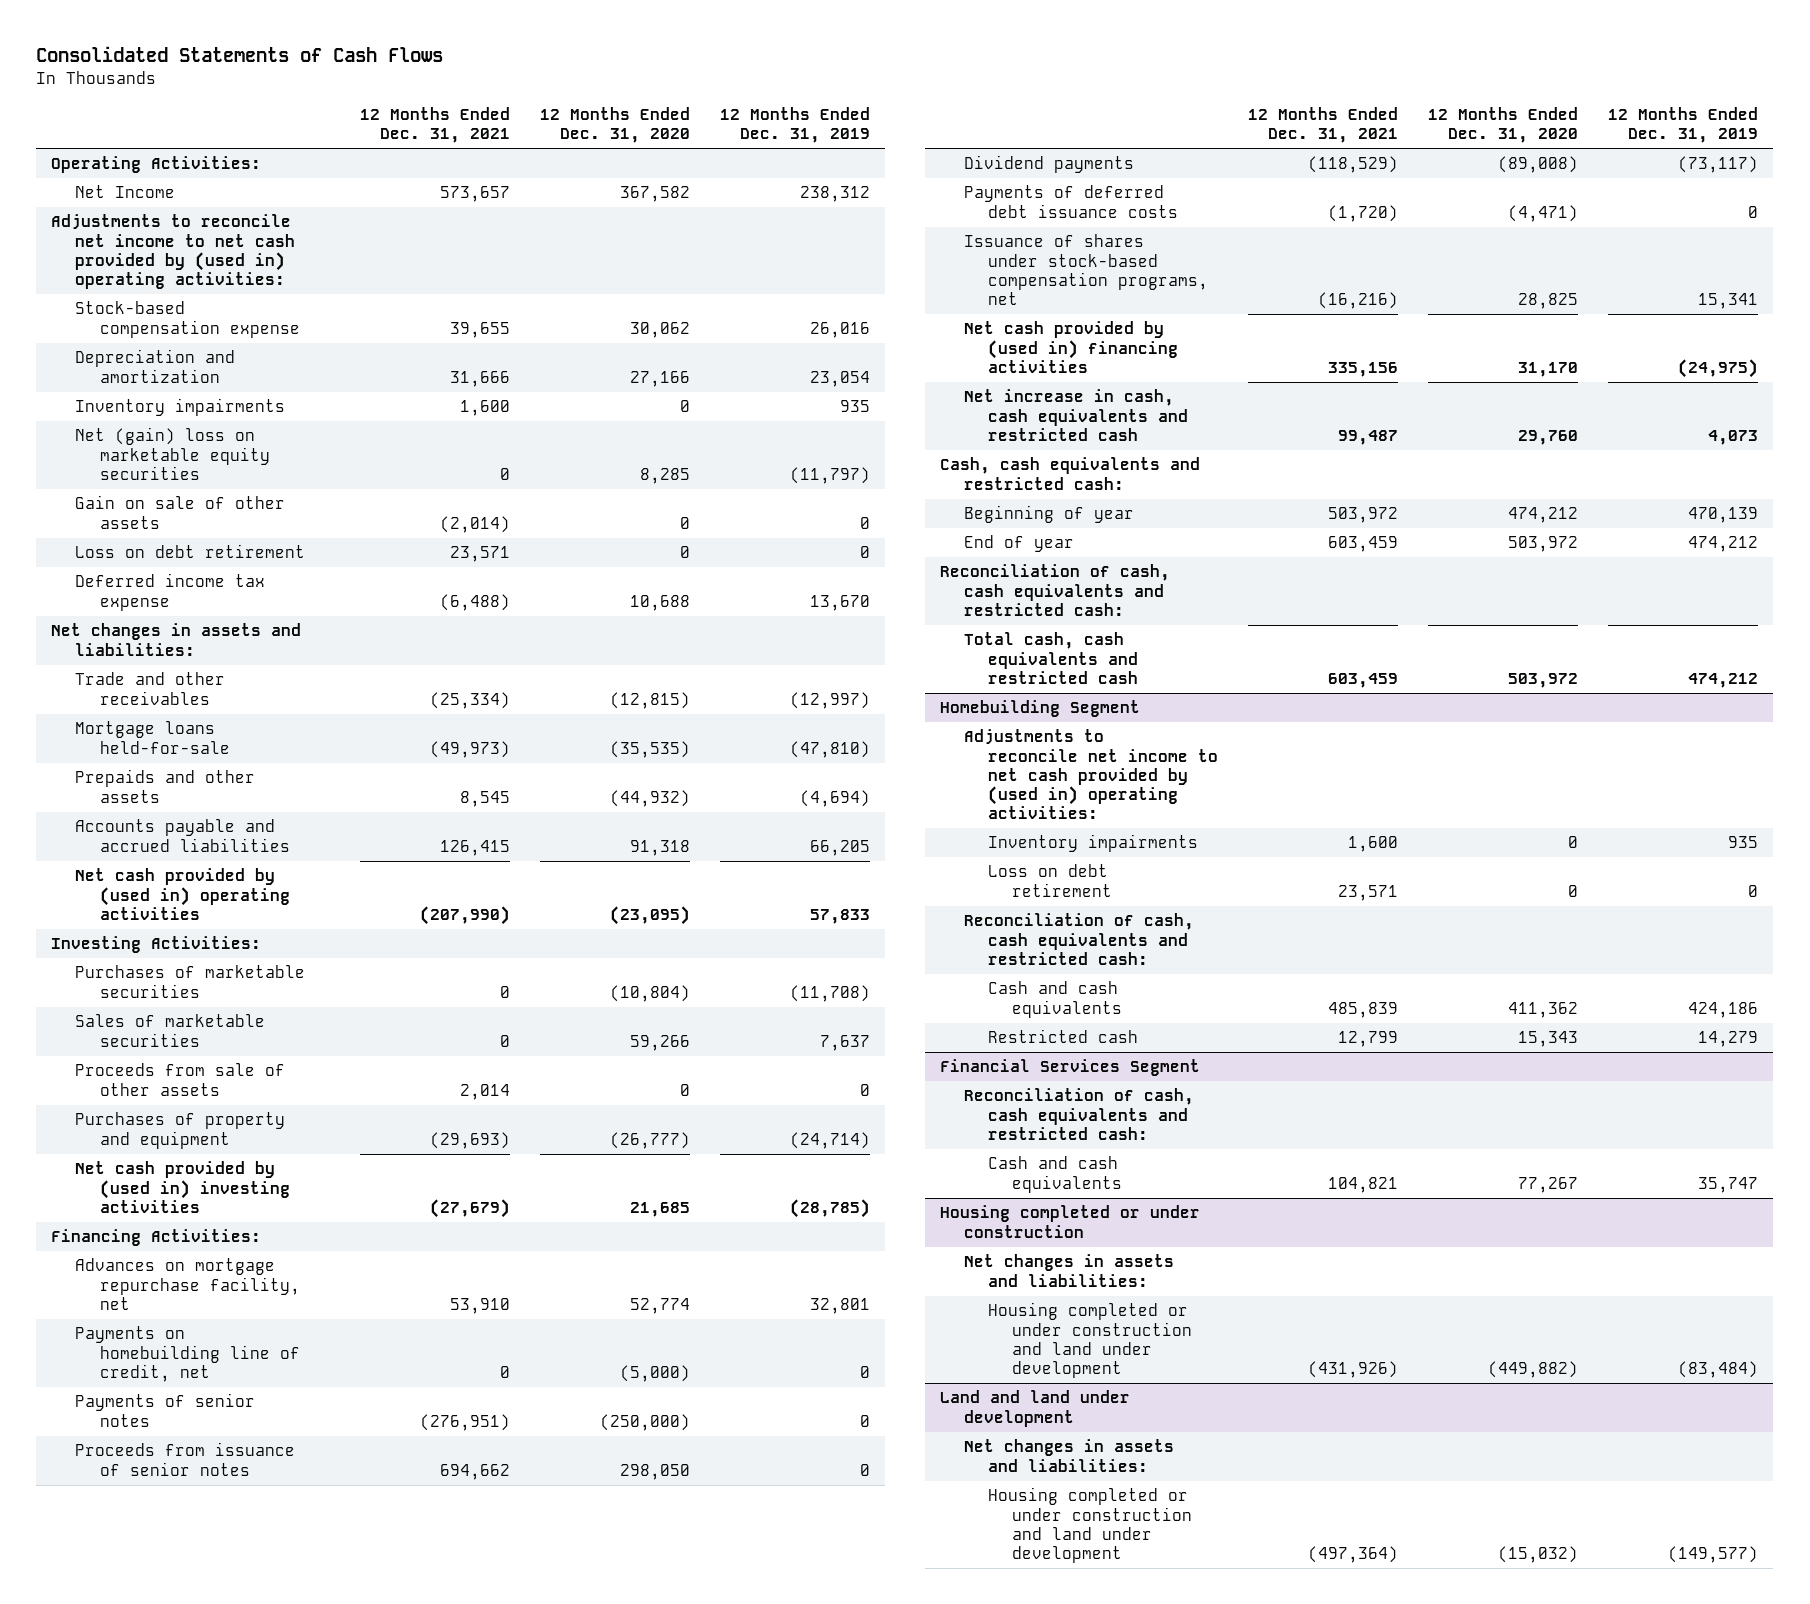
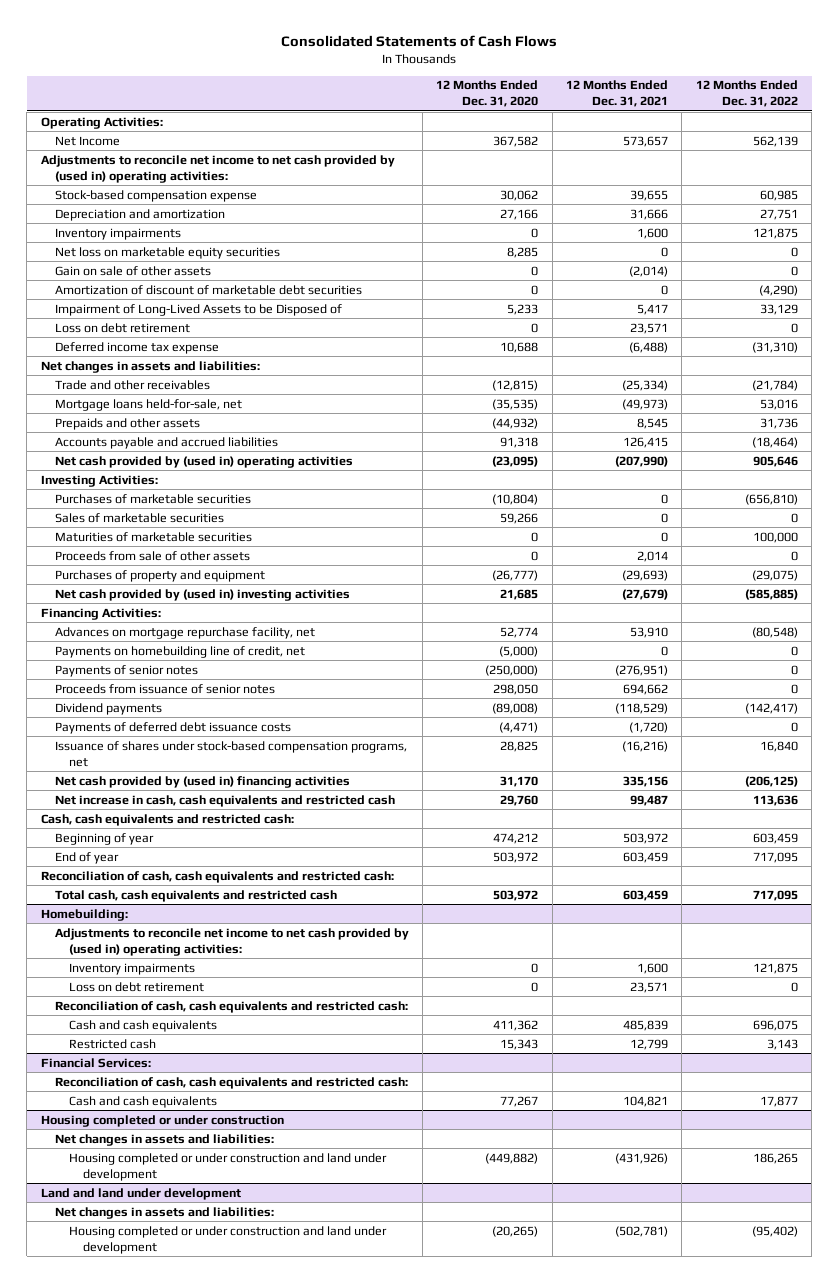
[719,107,870,144] 12 Months Ended Dec. 31, 2019 -> none
none -> [695,80,798,108] 12 Months Ended Dec. 31, 2022
[75,427,270,480] Net (gain) loss on marketable equity securities -> [54,246,280,259] Net loss on marketable equity securities
none -> [54,284,362,295] Amortization of discount of marketable debt securities
none -> [54,303,342,316] Impairment of Long-Lived Assets to be Disposed of
[75,721,230,754] Mortgage loans held-for-sale -> [54,398,242,411] Mortgage loans held-for-sale, net
none -> [54,531,252,542] Maturities of marketable securities
[940,700,1141,718] Homebuilding Segment -> [40,908,128,921] Homebuilding:
[940,1059,1201,1077] Financial Services Segment -> [40,1057,151,1068] Financial Services:
[1308,1546,1399,1564] (497,364) -> [615,1225,669,1237] (502,781)
[1498,1546,1579,1564] (15,032) -> [492,1225,539,1237] (20,265)

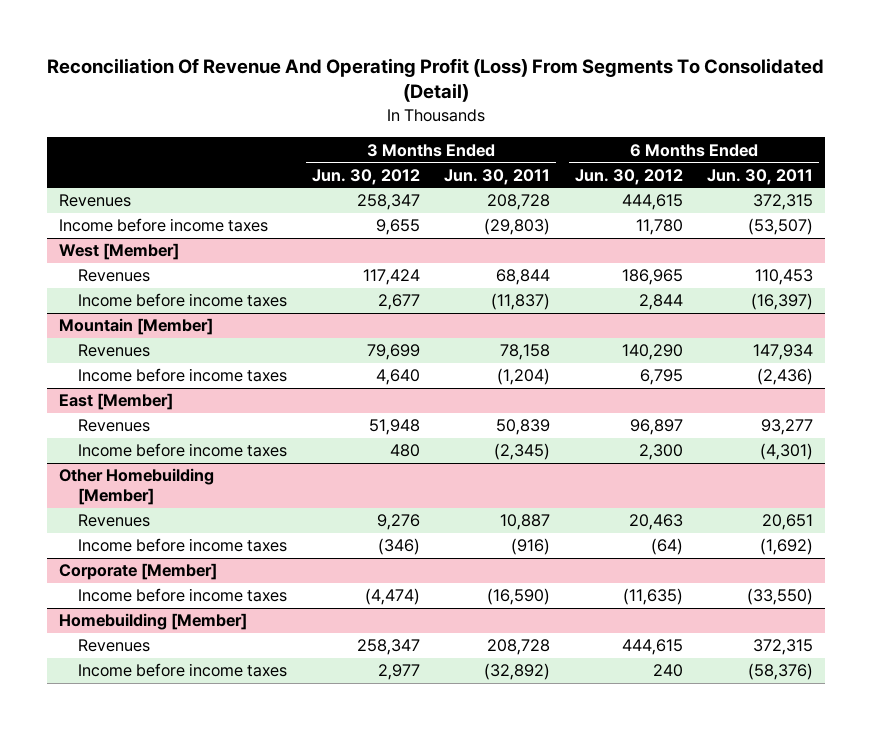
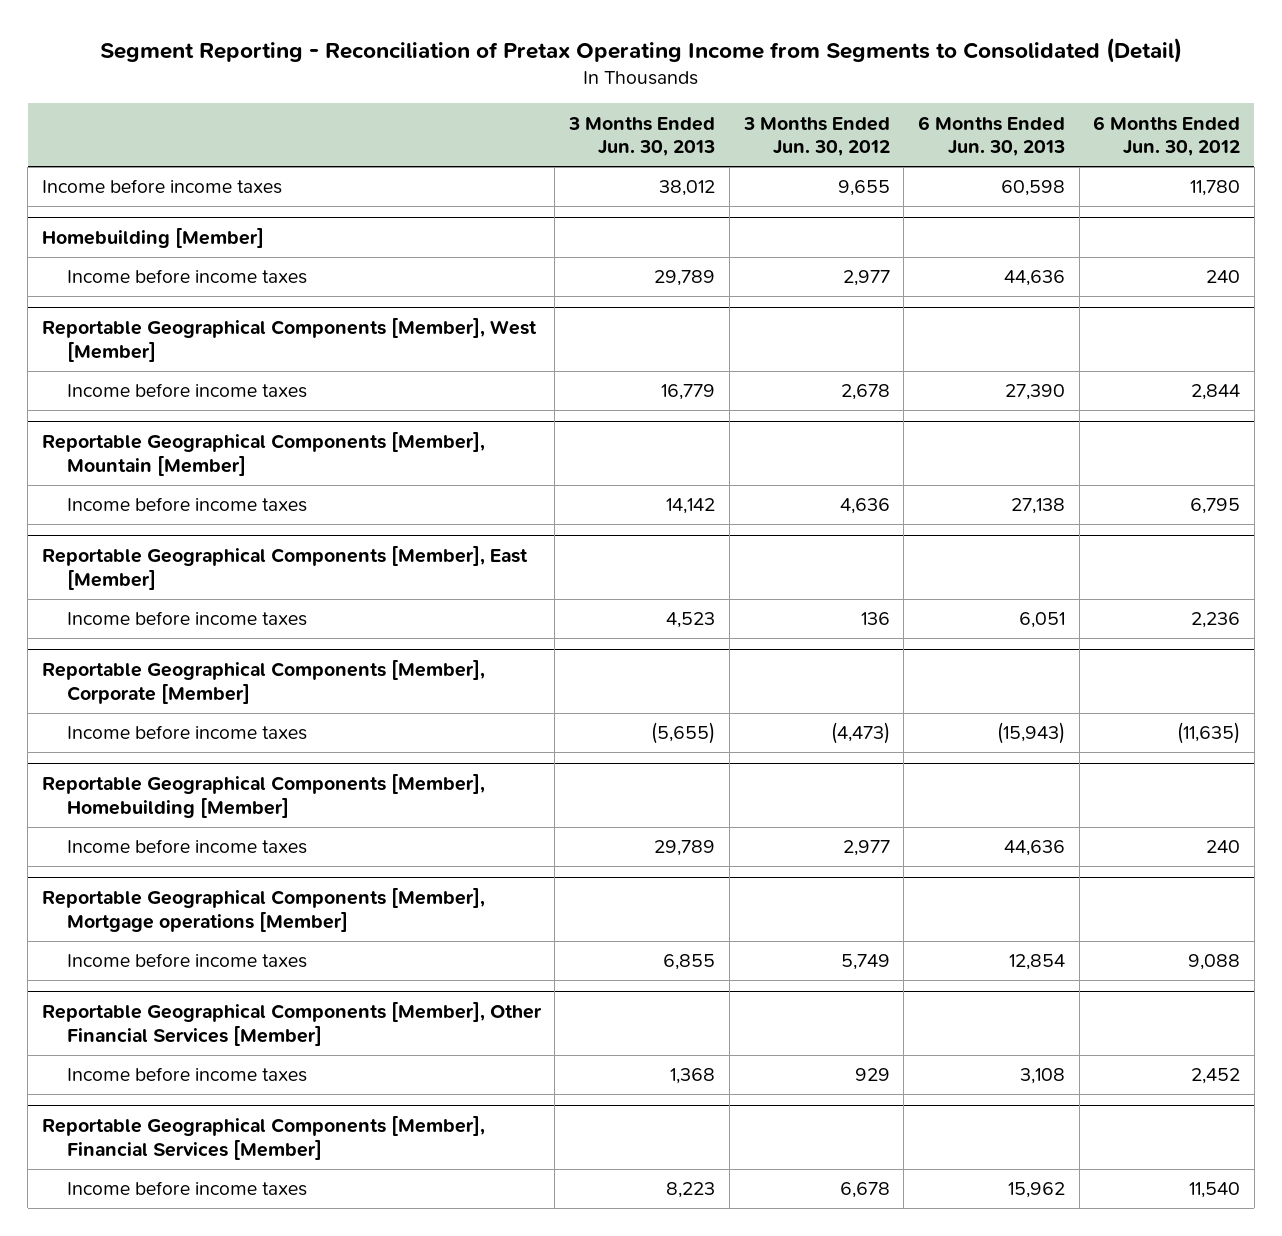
[46,57,824,103] Reconciliation Of Revenue And Operating Profit (Loss) From Segments To Consolidated (Detail) -> [100,37,1183,63] Segment Reporting - Reconciliation of Pretax Operating Income from Segments to Consolidated (Detail)
[444,168,551,185] Jun. 30, 2011 -> none
[707,168,814,185] Jun. 30, 2011 -> none
none -> [568,116,716,157] 3 Months Ended Jun. 30, 2013
none -> [917,115,1065,157] 6 Months Ended Jun. 30, 2013
[58,194,131,208] Revenues -> none
[58,243,179,261] West [Member] -> none
[78,269,151,283] Revenues -> none
[78,293,288,308] Income before income taxes -> none
[58,318,213,336] Mountain [Member] -> none
[78,344,151,358] Revenues -> none
[78,368,288,383] Income before income taxes -> none
[58,393,173,411] East [Member] -> none
[78,419,151,433] Revenues -> none
[78,443,288,458] Income before income taxes -> none
[58,468,214,506] Other Homebuilding [Member] -> none
[78,514,151,528] Revenues -> none
[78,538,288,553] Income before income taxes -> none
[58,563,217,581] Corporate [Member] -> none
[78,588,288,603] Income before income taxes -> none
[78,639,151,653] Revenues -> none
none -> [41,316,537,362] Reportable Geographical Components [Member], West [Member]
none -> [66,383,307,399] Income before income taxes
none -> [41,430,485,476] Reportable Geographical Components [Member], Mountain [Member]
none -> [66,497,307,513] Income before income taxes
none -> [41,544,528,590] Reportable Geographical Components [Member], East [Member]
none -> [66,611,307,627] Income before income taxes
none -> [41,658,485,704] Reportable Geographical Components [Member], Corporate [Member]
none -> [66,725,307,741] Income before income taxes
none -> [41,772,485,818] Reportable Geographical Components [Member], Homebuilding [Member]
none -> [66,839,307,855] Income before income taxes
none -> [41,886,485,932] Reportable Geographical Components [Member], Mortgage operations [Member]
none -> [66,953,307,969] Income before income taxes
none -> [41,1000,542,1046] Reportable Geographical Components [Member], Other Financial Services [Member]
none -> [66,1067,307,1083] Income before income taxes
none -> [41,1114,485,1160] Reportable Geographical Components [Member], Financial Services [Member]
none -> [66,1181,307,1197] Income before income taxes

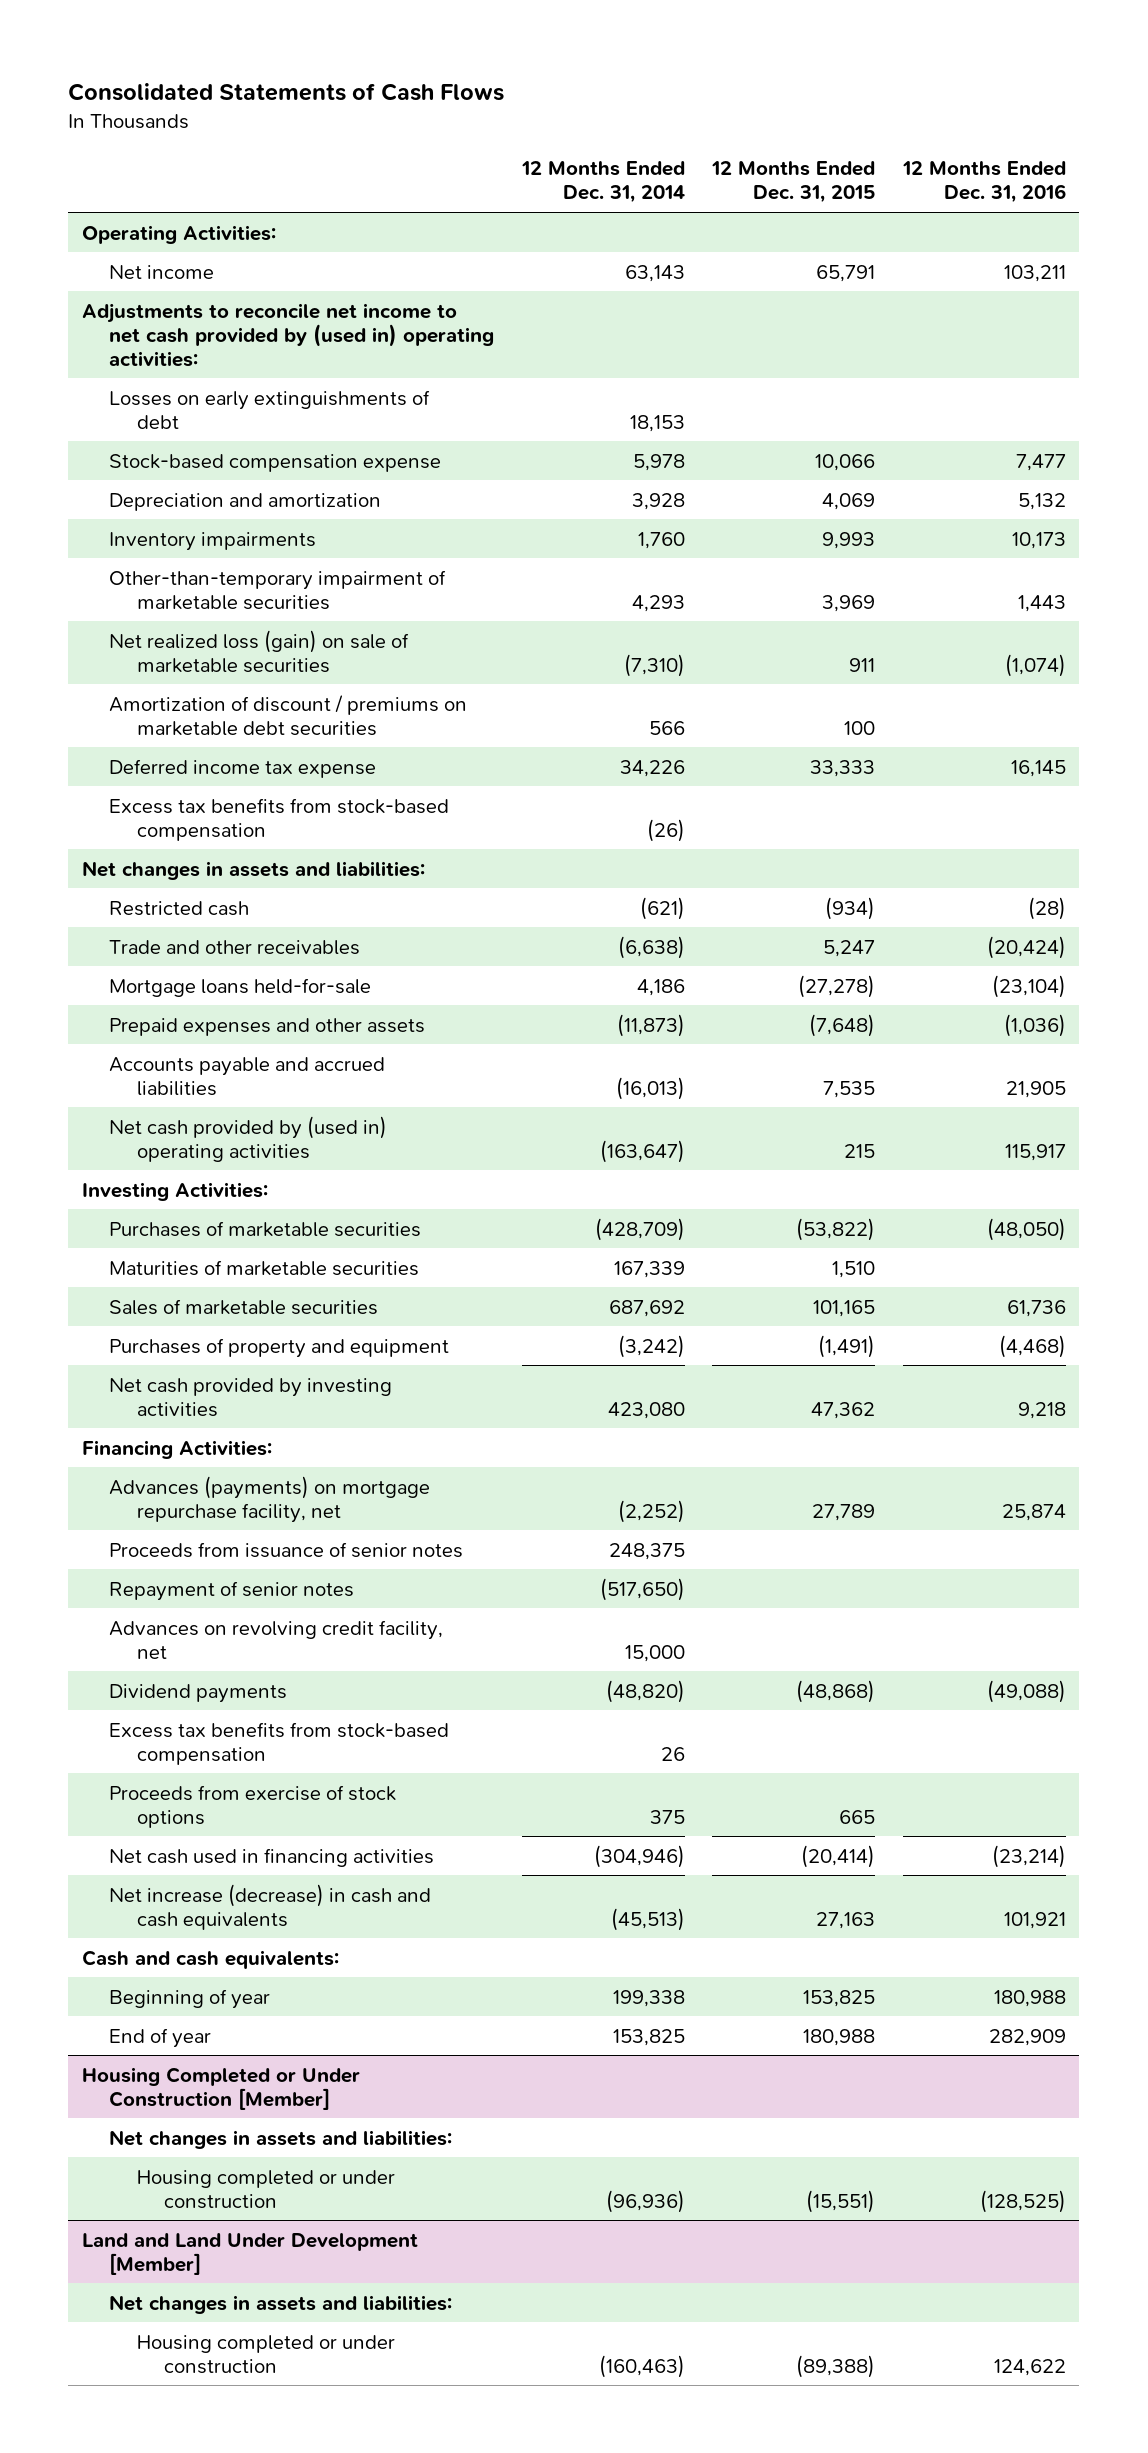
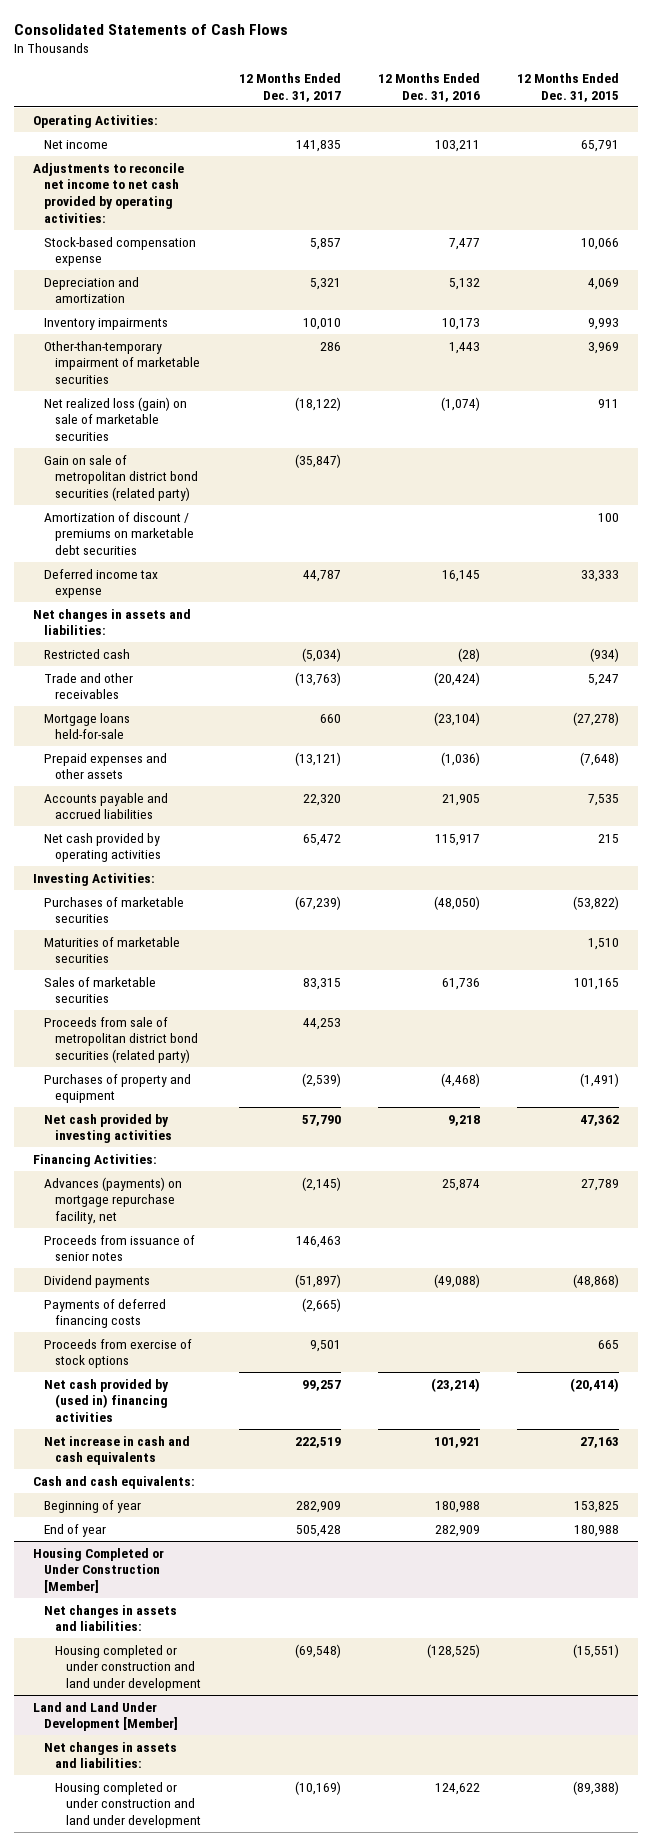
[520,161,685,204] 12 Months Ended Dec. 31, 2014 -> none
none -> [238,73,341,102] 12 Months Ended Dec. 31, 2017
[109,389,431,429] Losses on early extinguishments of debt -> none
[82,302,495,367] Adjustments to reconcile net income to net cash provided by (used in) operating activities: -> [32,162,184,223] Adjustments to reconcile net income to net cash provided by operating activities:
none -> [43,454,199,501] Gain on sale of metropolitan district bond securities (related party)
[109,797,450,841] Excess tax benefits from stock-based compensation -> none
[109,1115,388,1162] Net cash provided by (used in) operating activities -> [43,832,162,863] Net cash provided by operating activities
none -> [43,1016,199,1063] Proceeds from sale of metropolitan district bond securities (related party)
[109,1580,355,1601] Repayment of senior notes -> none
[109,1619,444,1659] Advances on revolving credit facility, net -> none
[109,1721,450,1765] Excess tax benefits from stock-based compensation -> none
none -> [43,1298,166,1329] Payments of deferred financing costs
[109,1847,435,1867] Net cash used in financing activities -> [43,1378,169,1422] Net cash provided by (used in) financing activities
[109,1883,432,1930] Net increase (decrease) in cash and cash equivalents -> [43,1435,190,1466] Net increase in cash and cash equivalents
[136,2169,395,2209] Housing completed or under construction -> [55,1644,202,1691] Housing completed or under construction and land under development
[136,2334,395,2374] Housing completed or under construction -> [55,1781,202,1828] Housing completed or under construction and land under development

